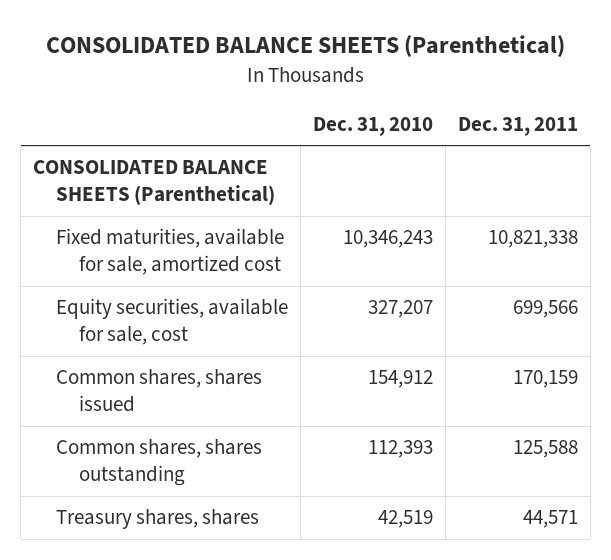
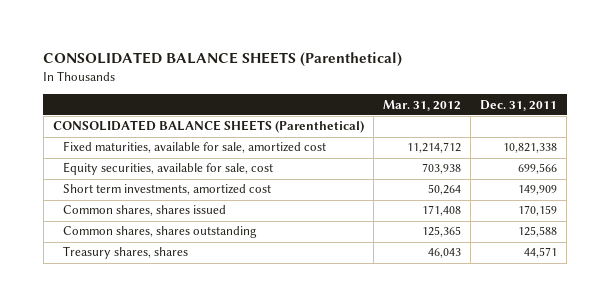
[312,116,433,136] Dec. 31, 2010 -> none
none -> [382,99,461,111] Mar. 31, 2012
none -> [63,184,272,196] Short term investments, amortized cost

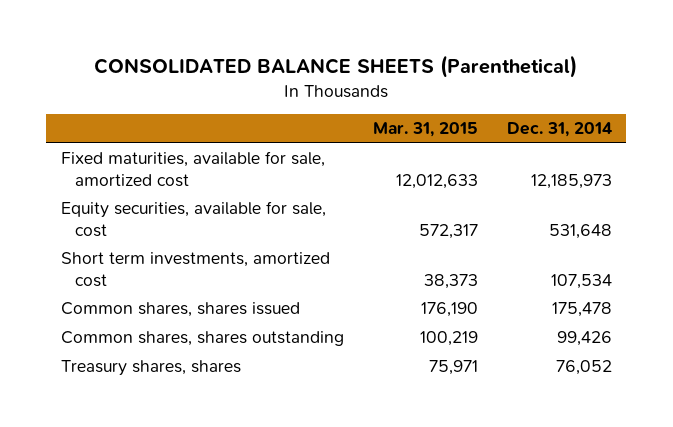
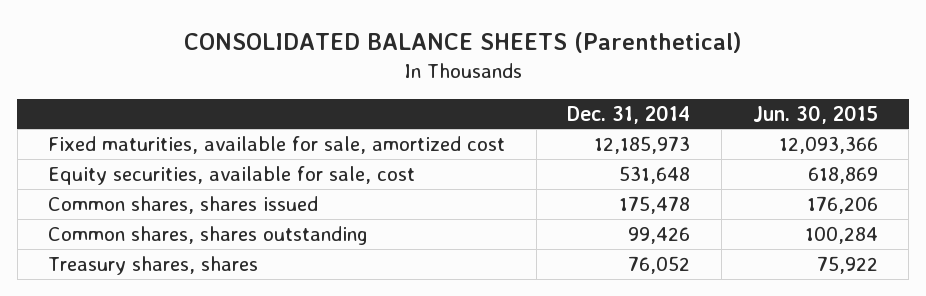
[372,122,478,138] Mar. 31, 2015 -> none
none -> [752,104,878,124] Jun. 30, 2015
[60,252,330,287] Short term investments, amortized cost -> none

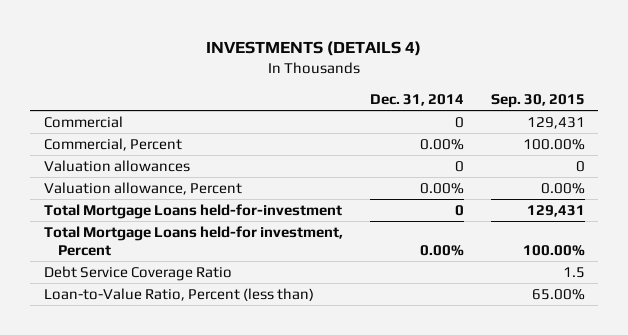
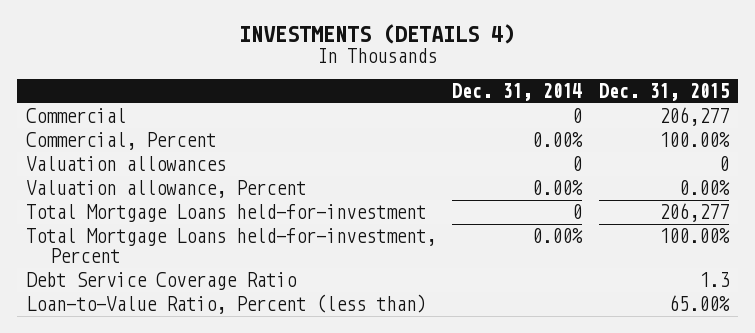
[490,93,585,108] Sep. 30, 2015 -> none
none -> [599,82,730,101] Dec. 31, 2015
[43,226,343,256] Total Mortgage Loans held-for investment, Percent -> [25,228,436,263] Total Mortgage Loans held-for-investment, Percent

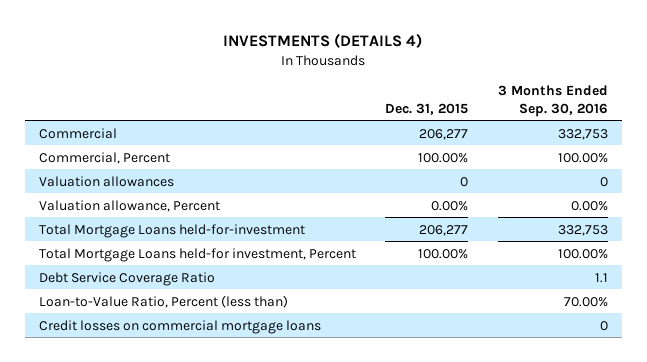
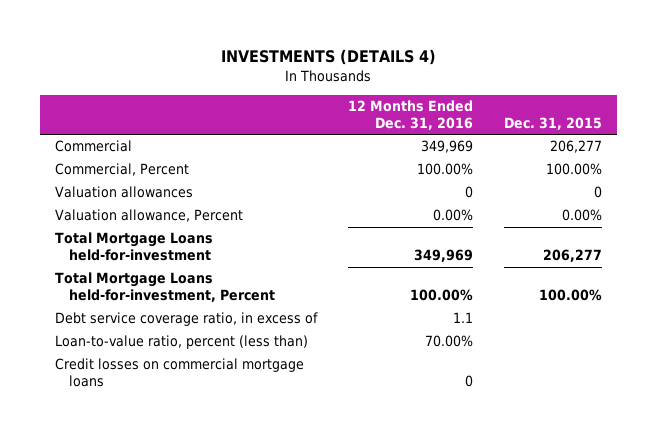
[497,85,608,117] 3 Months Ended Sep. 30, 2016 -> none
none -> [347,99,473,130] 12 Months Ended Dec. 31, 2016
[39,247,357,262] Total Mortgage Loans held-for investment, Percent -> [55,272,276,303] Total Mortgage Loans held-for-investment, Percent
[39,271,216,286] Debt Service Coverage Ratio -> [55,312,319,327] Debt service coverage ratio, in excess of
[39,294,289,308] Loan-to-Value Ratio, Percent (less than) -> [55,335,309,350] Loan-to-value ratio, percent (less than)

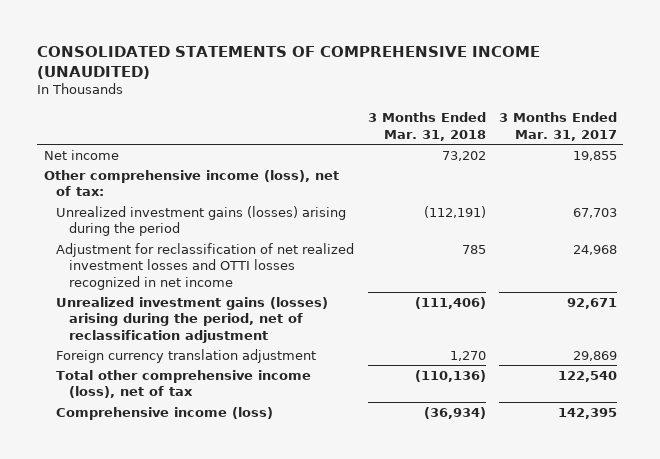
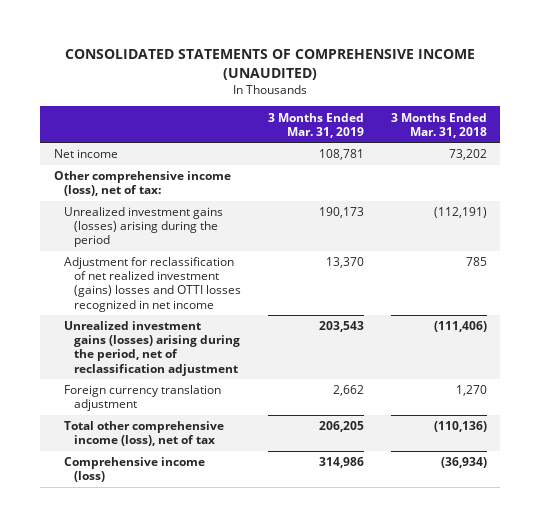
[498,112,617,141] 3 Months Ended Mar. 31, 2017 -> none
none -> [267,112,364,138] 3 Months Ended Mar. 31, 2019
[56,242,355,291] Adjustment for reclassification of net realized investment losses and OTTI losses recognized in net income -> [63,257,241,312] Adjustment for reclassification of net realized investment (gains) losses and OTTI losses recognized in net income

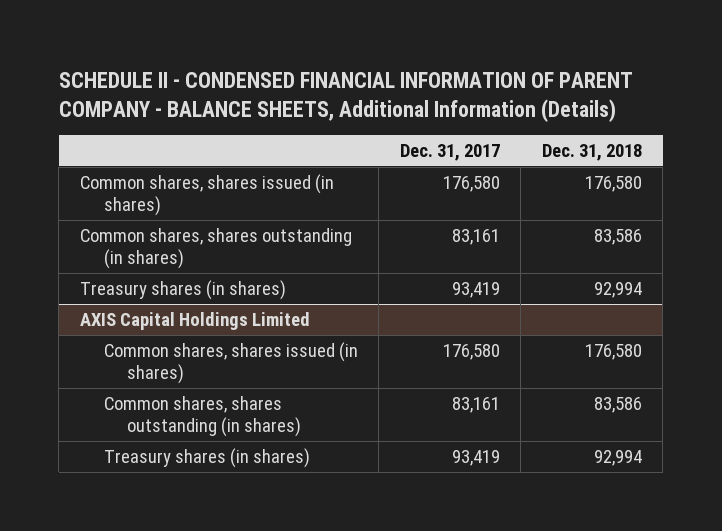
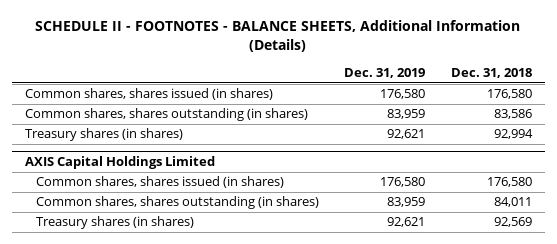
[58,71,633,122] SCHEDULE II - CONDENSED FINANCIAL INFORMATION OF PARENT COMPANY - BALANCE SHEETS, Additional Information (Details) -> [35,19,521,52] SCHEDULE II - FOOTNOTES - BALANCE SHEETS, Additional Information (Details)
[399,144,500,162] Dec. 31, 2017 -> none
none -> [344,67,426,78] Dec. 31, 2019
[593,396,642,413] 83,586 -> [493,197,532,208] 84,011
[593,449,642,466] 92,994 -> [493,217,532,228] 92,569

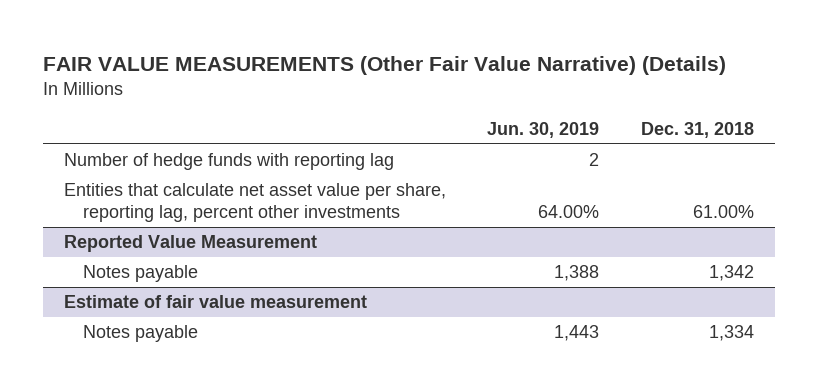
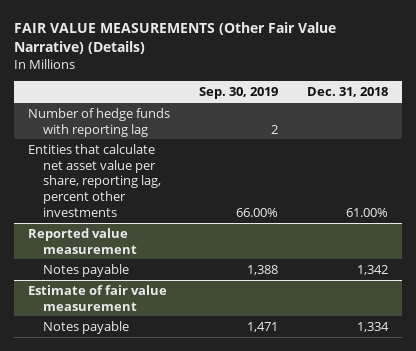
[487,121,600,138] Jun. 30, 2019 -> none
none -> [199,87,279,100] Sep. 30, 2019
[63,235,317,253] Reported Value Measurement -> [28,227,137,254] Reported value measurement

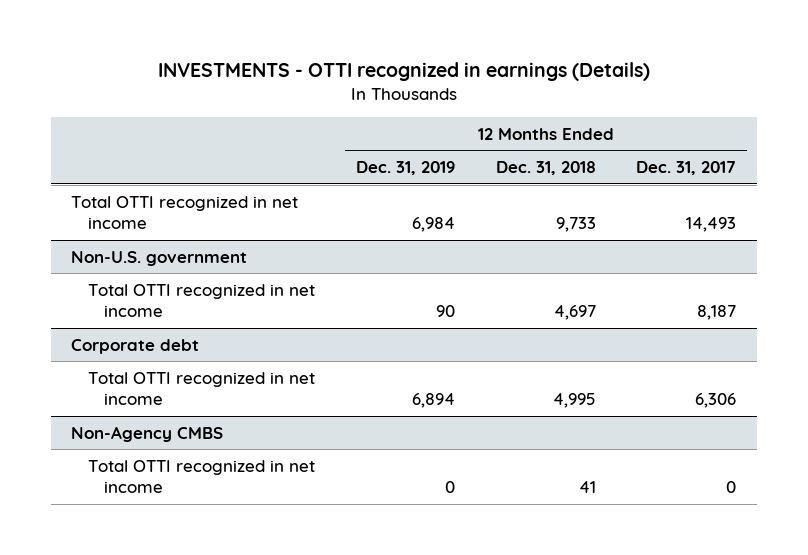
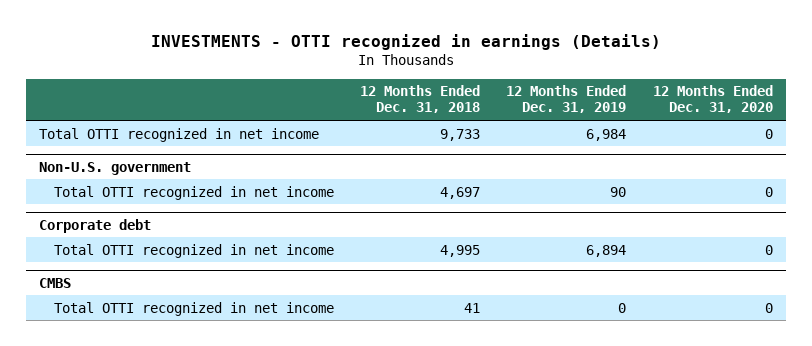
[636,161,737,176] Dec. 31, 2017 -> none
none -> [652,85,773,114] 12 Months Ended Dec. 31, 2020
[71,425,224,442] Non-Agency CMBS -> [39,277,72,288] CMBS

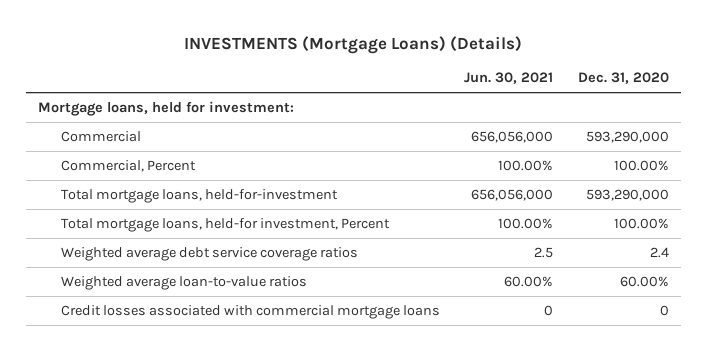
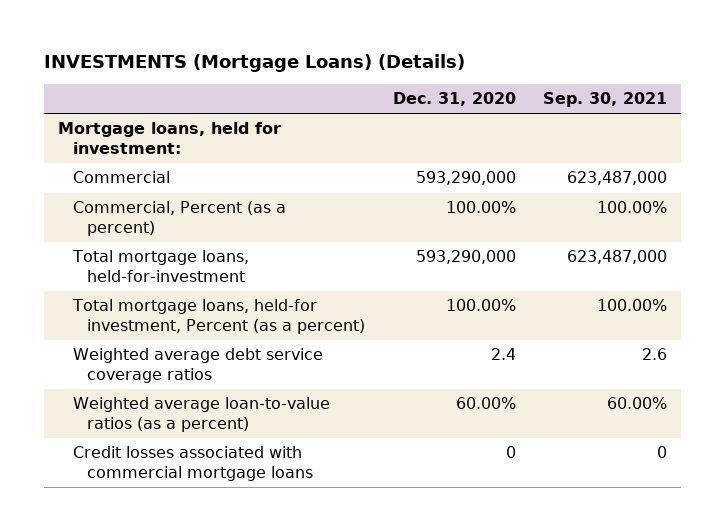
[464,72,554,85] Jun. 30, 2021 -> none
none -> [543,91,668,107] Sep. 30, 2021
[61,159,197,172] Commercial, Percent -> [72,201,286,236] Commercial, Percent (as a percent)
[61,217,391,232] Total mortgage loans, held-for investment, Percent -> [71,299,365,334] Total mortgage loans, held-for investment, Percent (as a percent)
[61,275,308,290] Weighted average loan-to-value ratios -> [72,397,330,432] Weighted average loan-to-value ratios (as a percent)

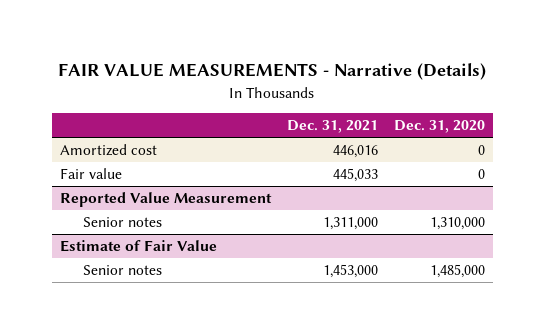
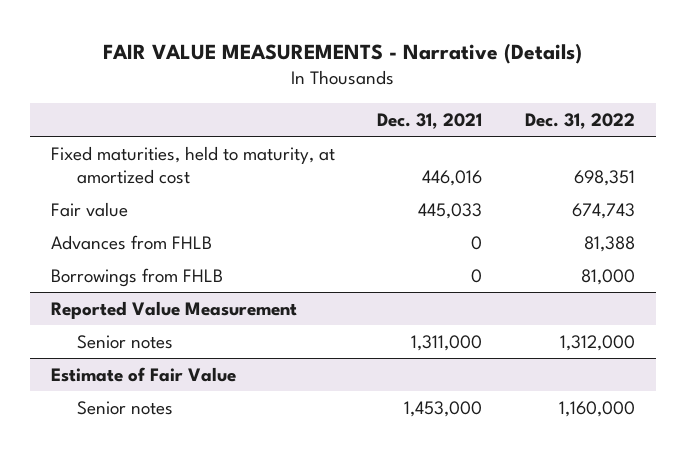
[393,120,485,134] Dec. 31, 2020 -> none
none -> [524,113,635,130] Dec. 31, 2022
[60,144,158,157] Amortized cost -> [50,145,335,184] Fixed maturities, held to maturity, at amortized cost
none -> [50,234,212,250] Advances from FHLB
none -> [50,267,223,287] Borrowings from FHLB

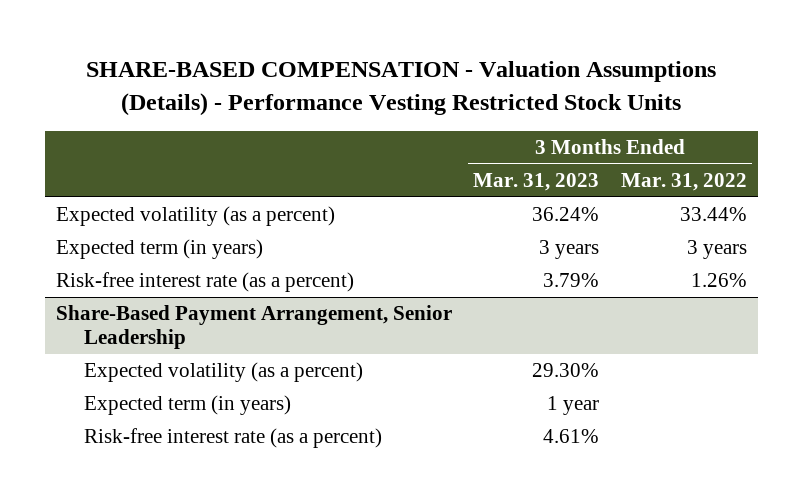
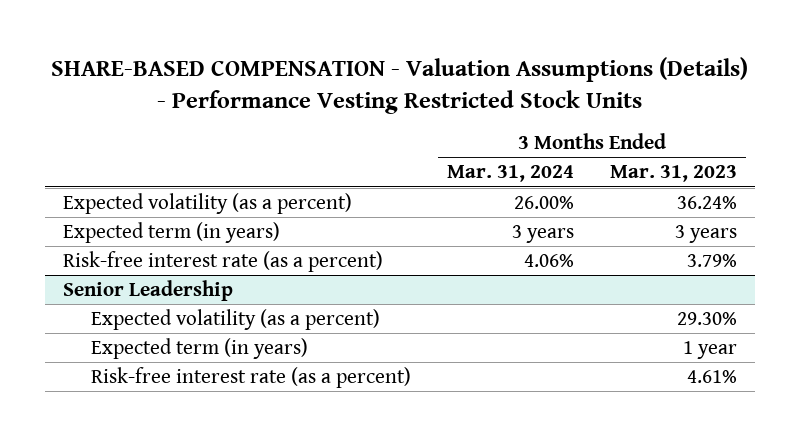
[620,173,747,192] Mar. 31, 2022 -> none
none -> [447,165,575,183] Mar. 31, 2024
[55,305,452,350] Share-Based Payment Arrangement, Senior Leadership -> [62,279,233,301] Senior Leadership

